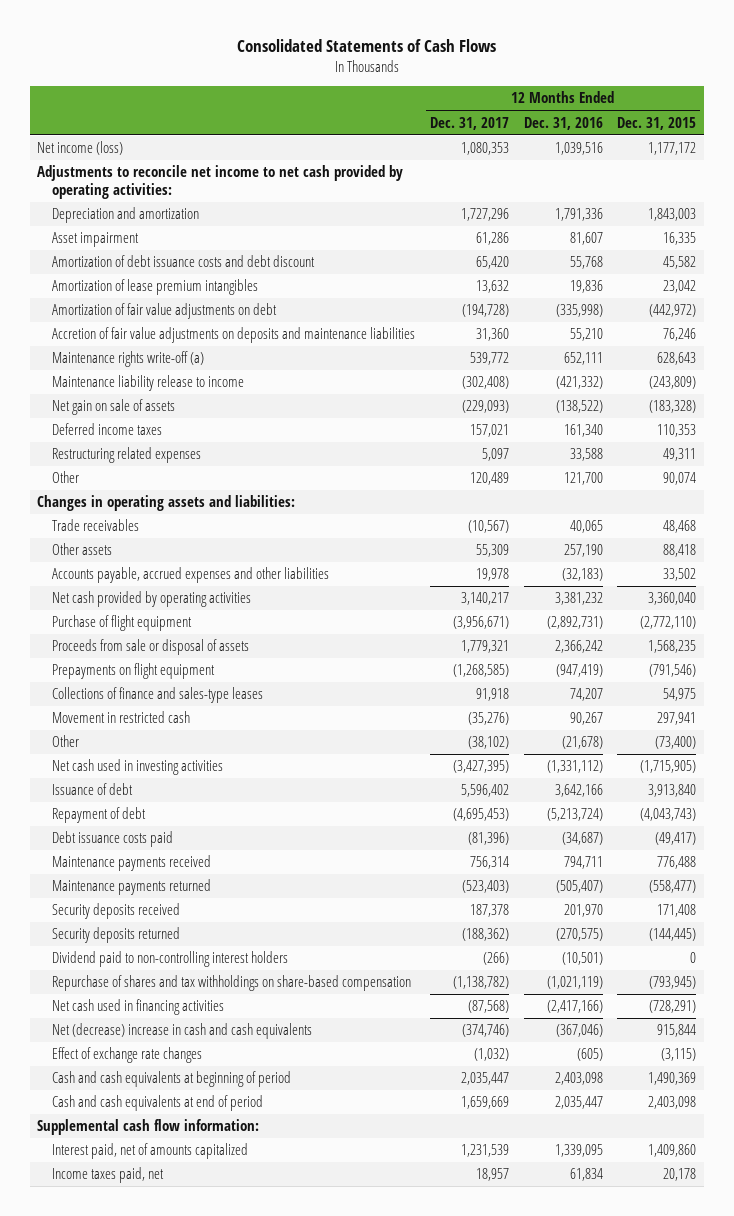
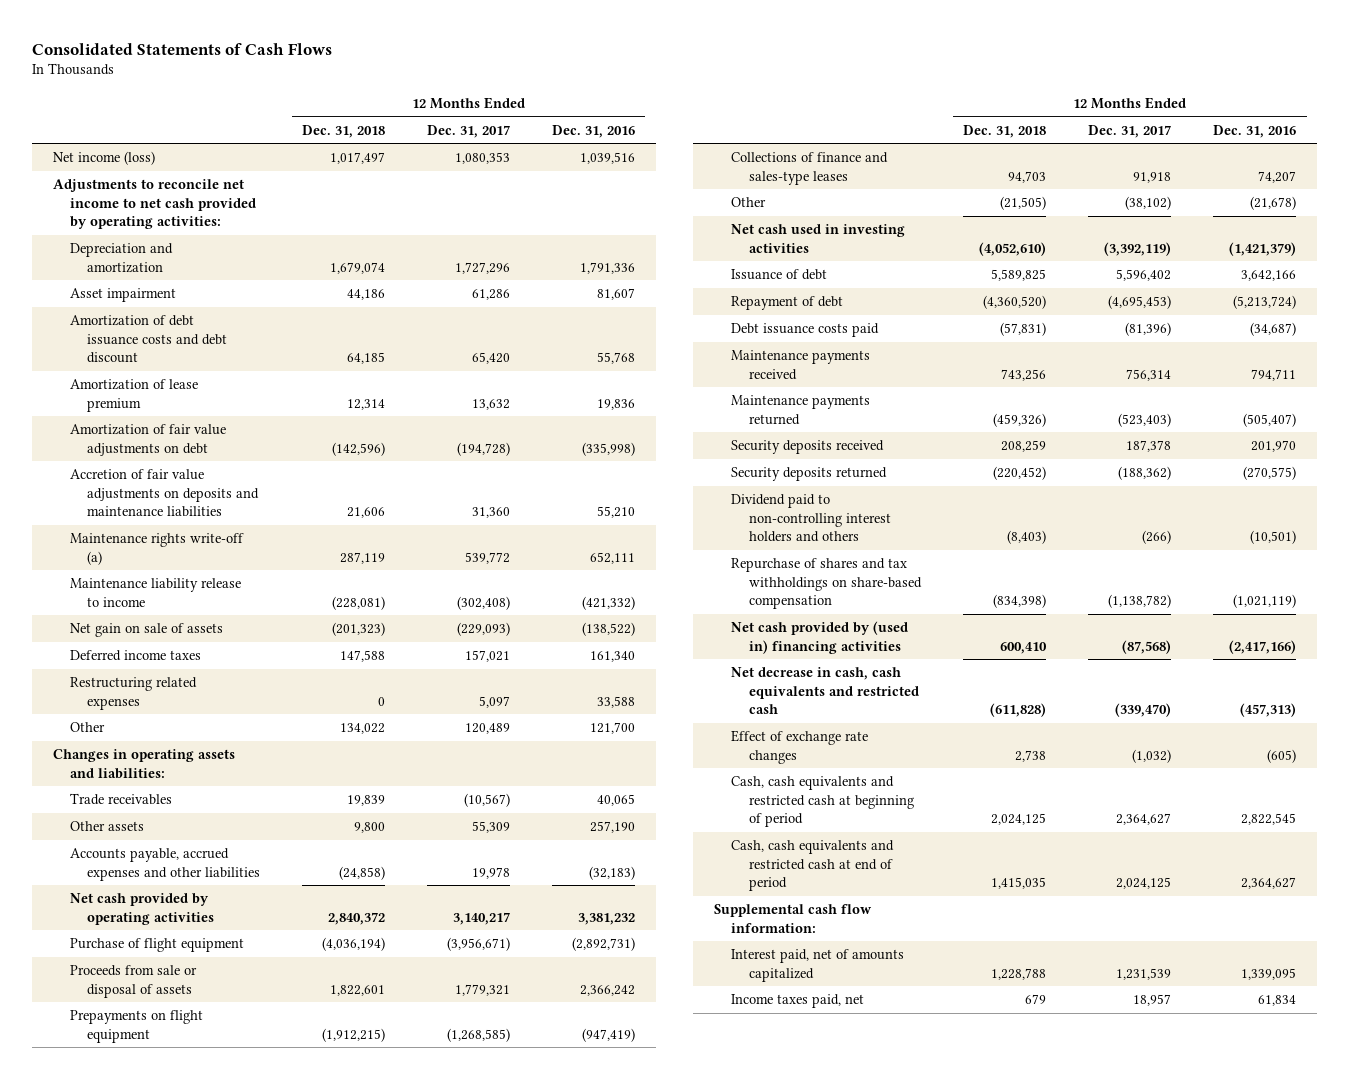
[617,116,697,130] Dec. 31, 2015 -> none
none -> [302,124,386,138] Dec. 31, 2018
[52,279,259,296] Amortization of lease premium intangibles -> [70,379,199,412] Amortization of lease premium
[52,711,191,724] Movement in restricted cash -> none
[452,760,509,774] (3,427,395) -> [1104,241,1172,256] (3,392,119)
[546,760,603,774] (1,331,112) -> [1229,241,1297,256] (1,421,379)
[52,951,289,968] Dividend paid to non-controlling interest holders -> [731,494,891,542] Dividend paid to non-controlling interest holders and others
[52,999,225,1016] Net cash used in financing activities -> [731,621,909,654] Net cash provided by (used in) financing activities
[52,1023,313,1040] Net (decrease) increase in cash and cash equivalents -> [731,667,919,714] Net decrease in cash, cash equivalents and restricted cash
[461,1024,509,1038] (374,746) -> [1115,702,1172,717] (339,470)
[555,1024,603,1038] (367,046) -> [1240,702,1297,717] (457,313)
[52,1071,292,1088] Cash and cash equivalents at beginning of period -> [731,776,914,827] Cash, cash equivalents and restricted cash at beginning of period
[460,1072,509,1086] 2,035,447 -> [1116,812,1172,825] 2,364,627
[554,1072,603,1086] 2,403,098 -> [1241,812,1297,825] 2,822,545
[52,1095,264,1112] Cash and cash equivalents at end of period -> [731,840,895,891] Cash, cash equivalents and restricted cash at end of period
[460,1096,509,1110] 1,659,669 -> [1116,876,1172,889] 2,024,125
[554,1096,603,1110] 2,035,447 -> [1241,876,1297,889] 2,364,627

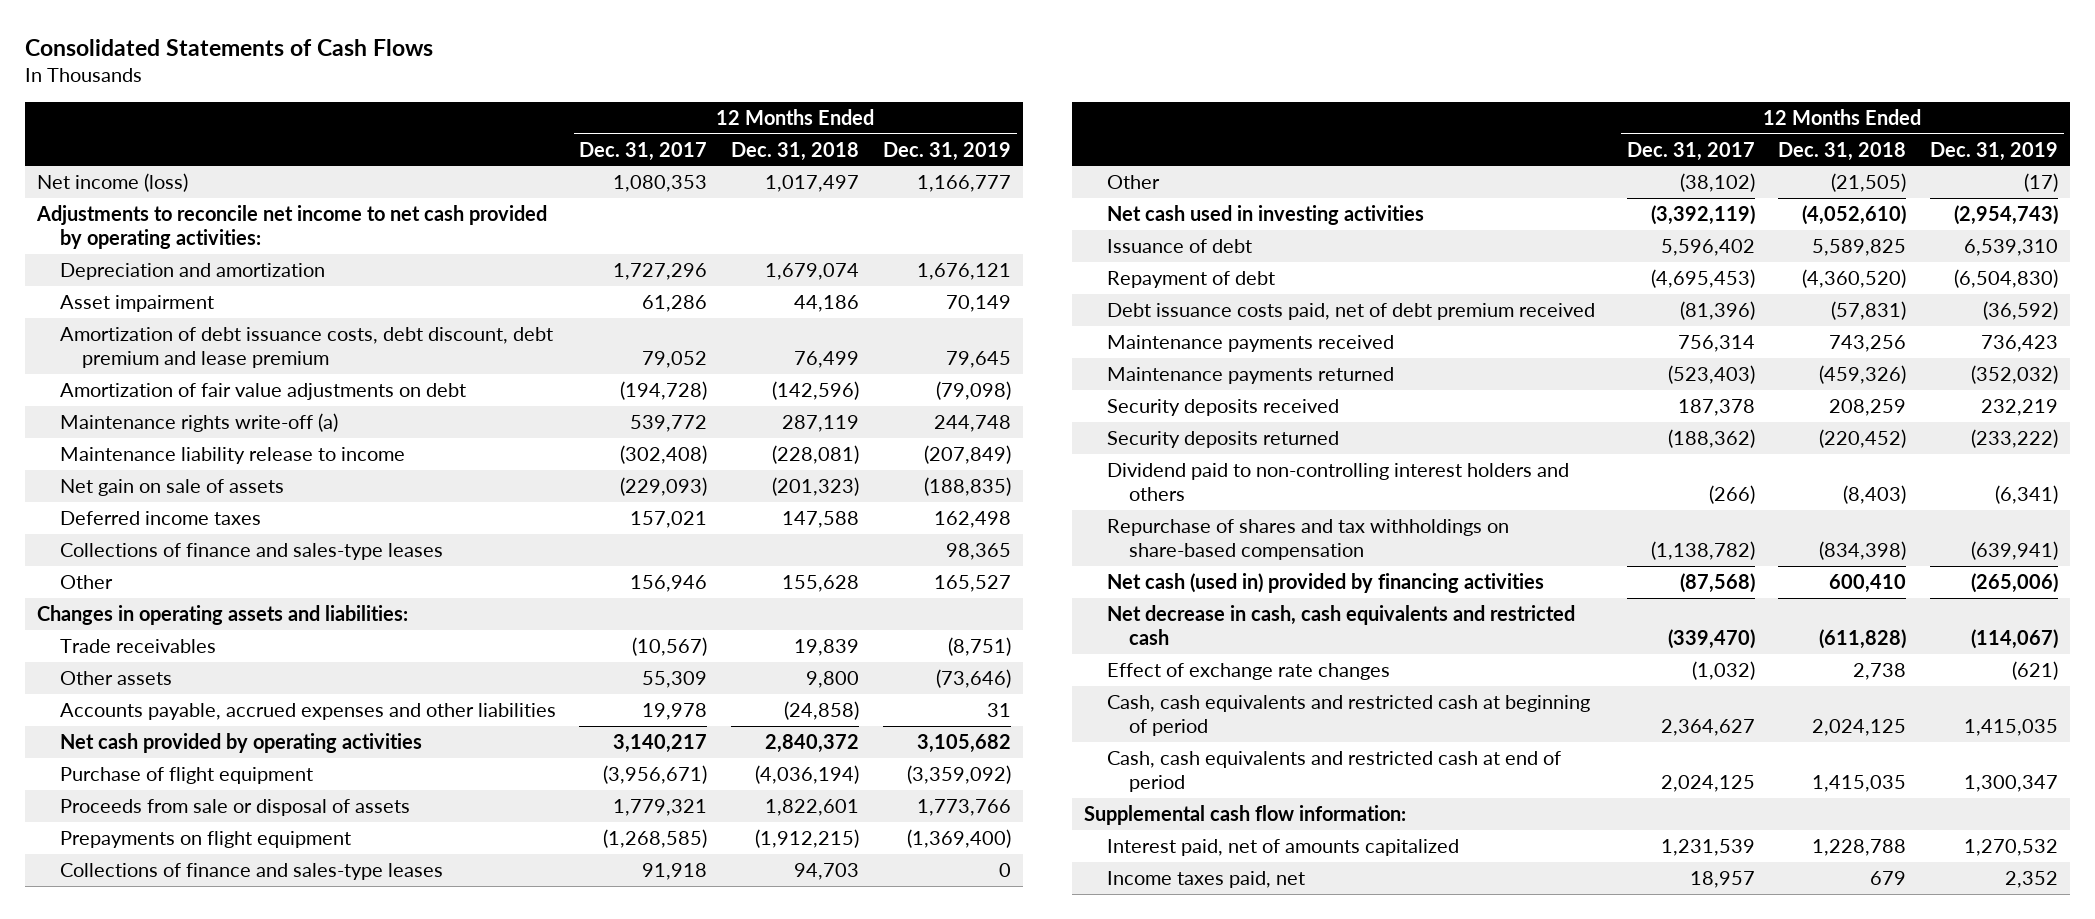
[551,124,635,138] Dec. 31, 2016 -> none
none -> [883,141,1012,161] Dec. 31, 2019
[70,379,199,412] Amortization of lease premium -> none
[70,315,228,363] Amortization of debt issuance costs and debt discount -> [59,326,553,369] Amortization of debt issuance costs, debt discount, debt premium and lease premium
[347,351,386,364] 64,185 -> [794,351,860,369] 76,499
[472,351,511,364] 65,420 -> [642,351,708,369] 79,052
[70,469,260,517] Accretion of fair value adjustments on deposits and maintenance liabilities -> none
[70,677,198,710] Restructuring related expenses -> none
none -> [59,542,443,560] Collections of finance and sales-type leases
[340,723,386,735] 134,022 -> [782,574,860,592] 155,628
[465,723,511,735] 120,489 -> [630,574,708,592] 156,946
[731,323,880,338] Debt issuance costs paid -> [1106,302,1595,320] Debt issuance costs paid, net of debt premium received
[731,621,909,654] Net cash provided by (used in) financing activities -> [1106,572,1544,593] Net cash (used in) provided by financing activities

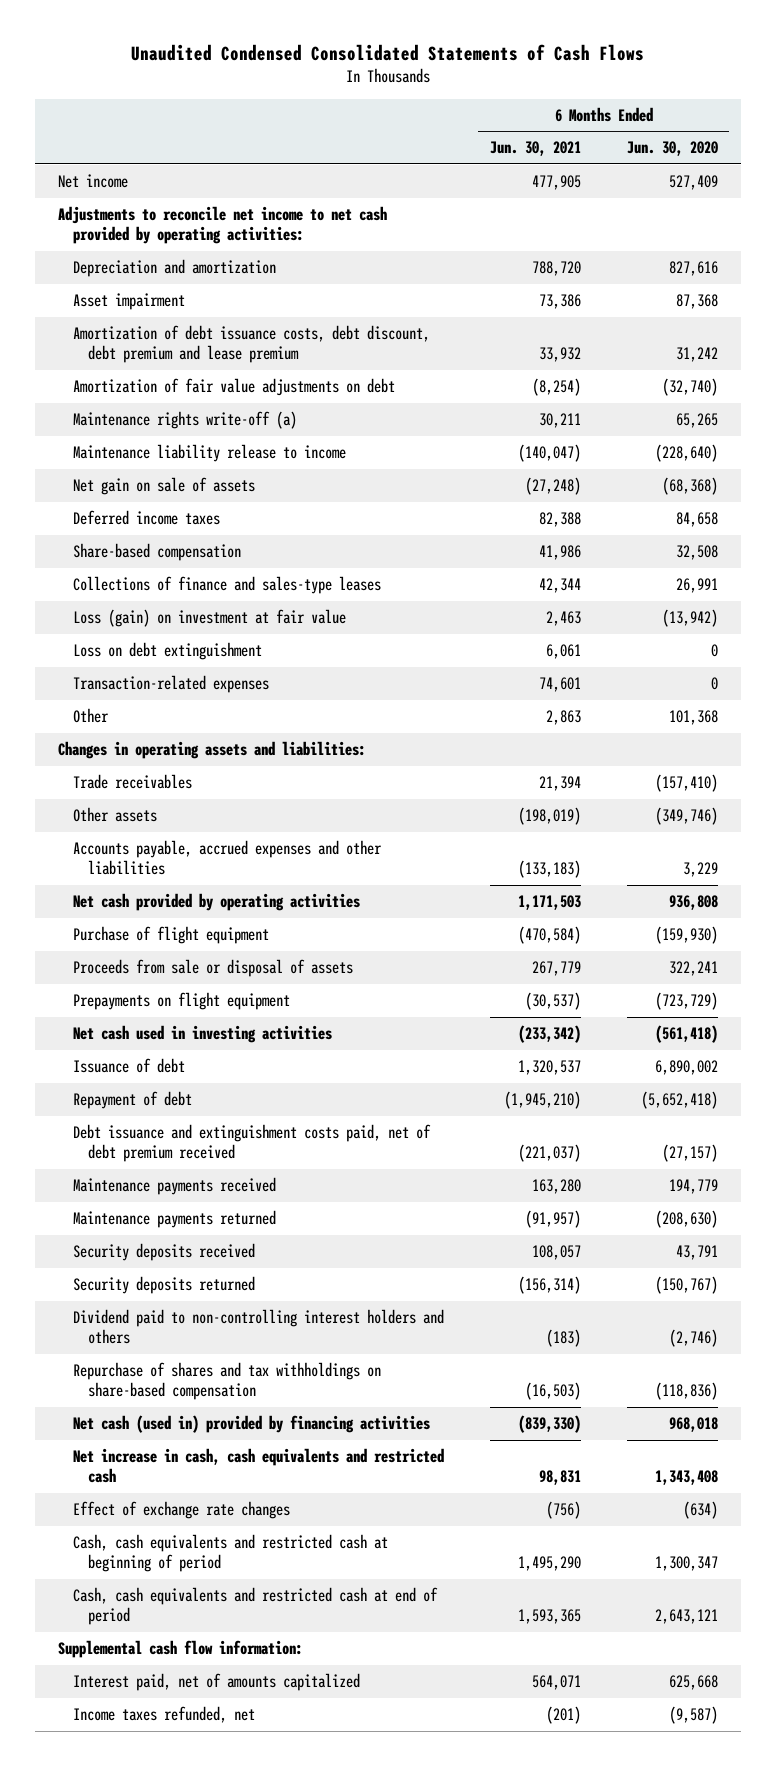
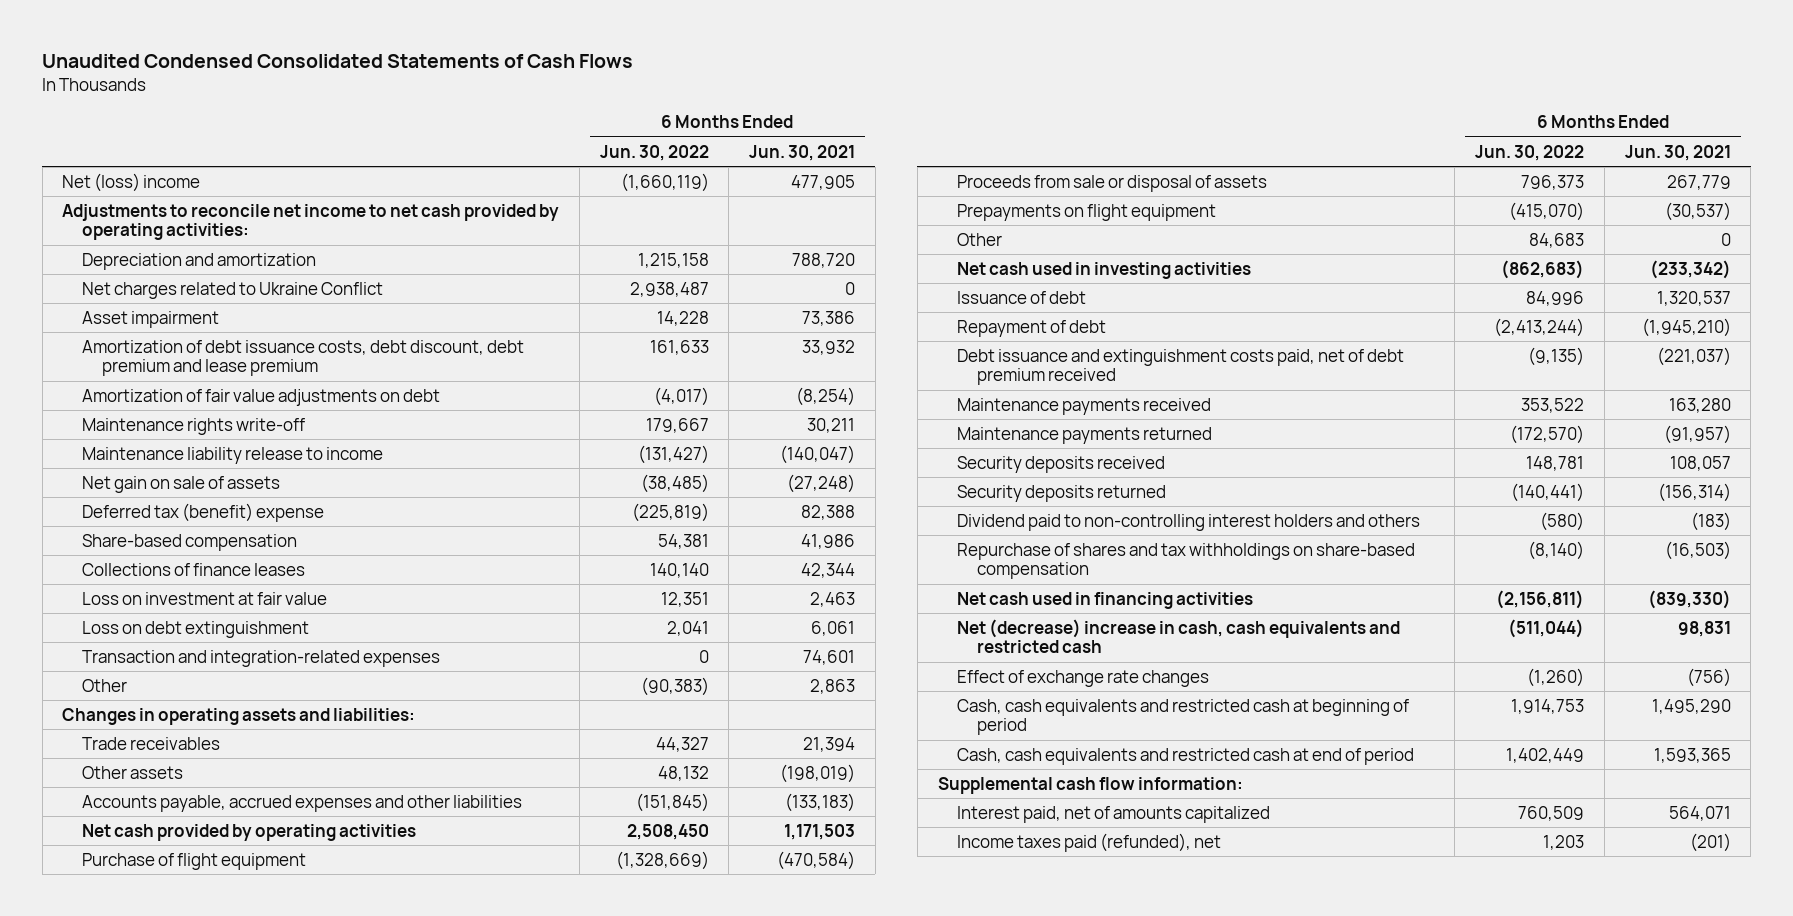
[626,141,718,157] Jun. 30, 2020 -> none
none -> [599,144,709,161] Jun. 30, 2022
[57,173,128,188] Net income -> [62,172,201,192] Net (loss) income
none -> [82,281,384,299] Net charges related to Ukraine Conflict
[72,410,297,429] Maintenance rights write-off (a) -> [82,417,306,435] Maintenance rights write-off
[72,509,220,525] Deferred income taxes -> [82,502,325,522] Deferred tax (benefit) expense
[72,575,381,594] Collections of finance and sales-type leases -> [82,562,306,576] Collections of finance leases
[72,608,346,627] Loss (gain) on investment at fair value -> [82,591,328,605] Loss on investment at fair value
[72,674,269,693] Transaction-related expenses -> [82,649,441,667] Transaction and integration-related expenses
none -> [957,232,1003,246] Other
[72,1414,430,1433] Net cash (used in) provided by financing activities -> [957,591,1254,609] Net cash used in financing activities
[72,1447,444,1484] Net increase in cash, cash equivalents and restricted cash -> [957,618,1401,654] Net (decrease) increase in cash, cash equivalents and restricted cash
[72,1705,255,1723] Income taxes refunded, net -> [957,832,1222,852] Income taxes paid (refunded), net

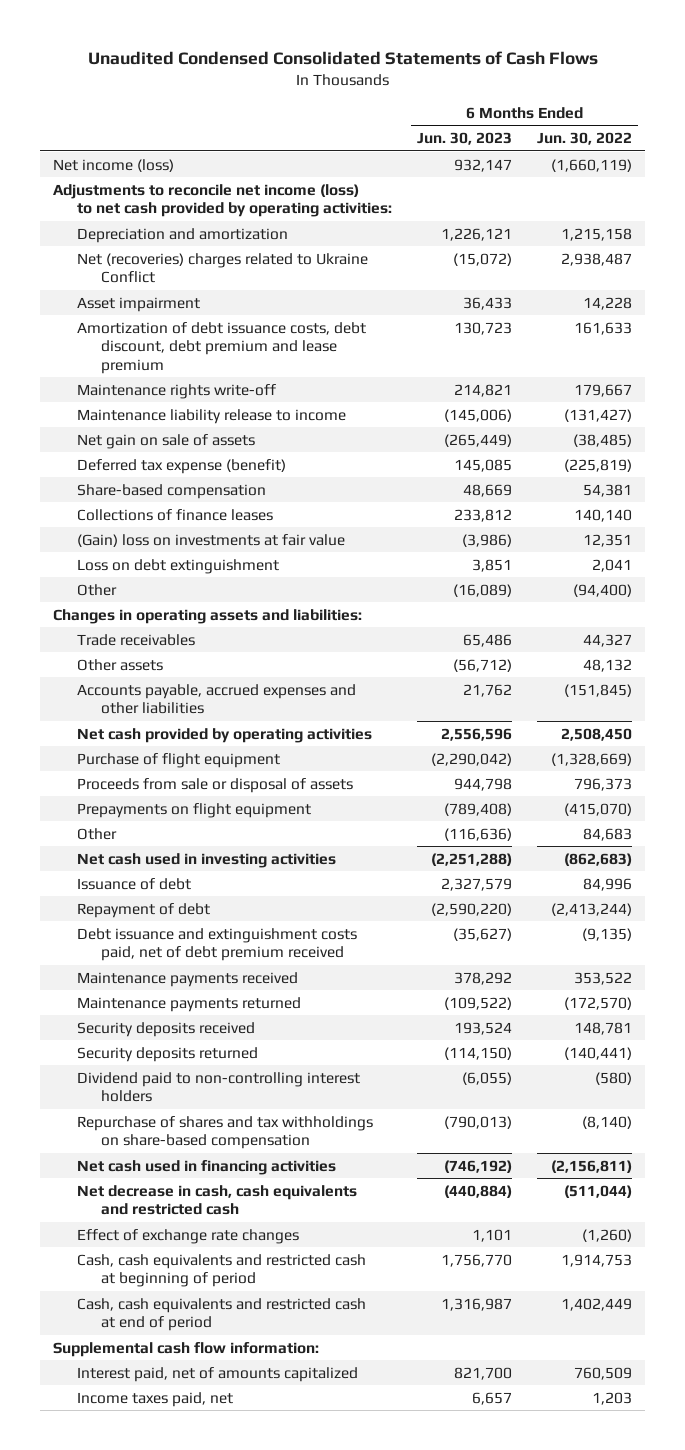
[749,144,856,161] Jun. 30, 2021 -> none
none -> [416,132,512,146] Jun. 30, 2023
[62,172,201,192] Net (loss) income -> [53,158,175,172] Net income (loss)
[62,203,560,241] Adjustments to reconcile net income to net cash provided by operating activities: -> [53,183,392,218] Adjustments to reconcile net income (loss) to net cash provided by operating activities:
[82,281,384,299] Net charges related to Ukraine Conflict -> [76,252,368,284] Net (recoveries) charges related to Ukraine Conflict
[82,388,441,406] Amortization of fair value adjustments on debt -> none
[82,502,325,522] Deferred tax (benefit) expense -> [76,458,286,474] Deferred tax expense (benefit)
[82,591,328,605] Loss on investment at fair value -> [76,533,345,547] (Gain) loss on investments at fair value
[82,649,441,667] Transaction and integration-related expenses -> none
[640,676,709,696] (90,383) -> [573,583,633,597] (94,400)
[957,513,1421,531] Dividend paid to non-controlling interest holders and others -> [76,1071,360,1103] Dividend paid to non-controlling interest holders
[957,618,1401,654] Net (decrease) increase in cash, cash equivalents and restricted cash -> [76,1184,357,1216] Net decrease in cash, cash equivalents and restricted cash
[957,832,1222,852] Income taxes paid (refunded), net -> [76,1391,233,1407] Income taxes paid, net

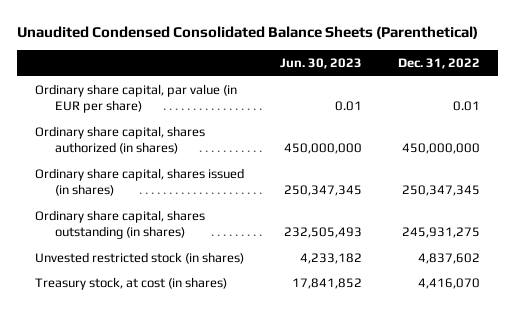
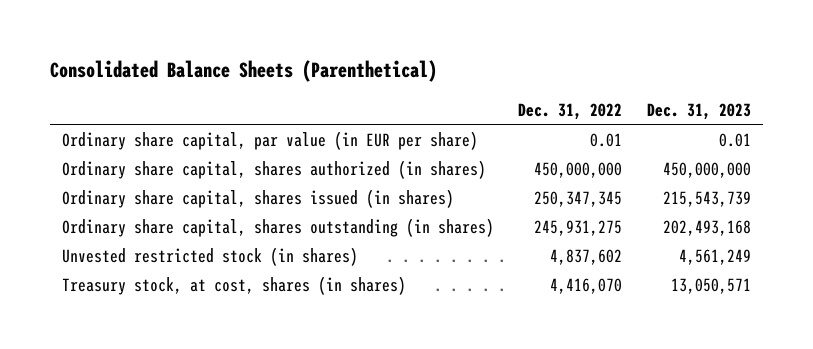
[17,26,479,40] Unaudited Condensed Consolidated Balance Sheets (Parenthetical) -> [49,60,437,83] Consolidated Balance Sheets (Parenthetical)
[280,58,363,70] Jun. 30, 2023 -> none
none -> [646,102,751,120] Dec. 31, 2023
[35,276,228,290] Treasury stock, at cost (in shares) -> [62,275,407,295] Treasury stock, at cost, shares (in shares)

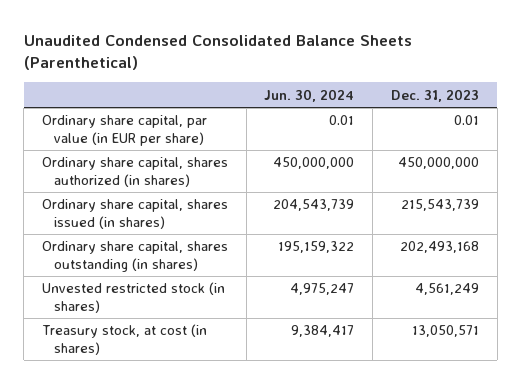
[49,60,437,83] Consolidated Balance Sheets (Parenthetical) -> [23,34,412,70] Unaudited Condensed Consolidated Balance Sheets (Parenthetical)
[518,102,623,120] Dec. 31, 2022 -> none
none -> [264,88,355,102] Jun. 30, 2024
[62,275,407,295] Treasury stock, at cost, shares (in shares) -> [41,324,207,355] Treasury stock, at cost (in shares)

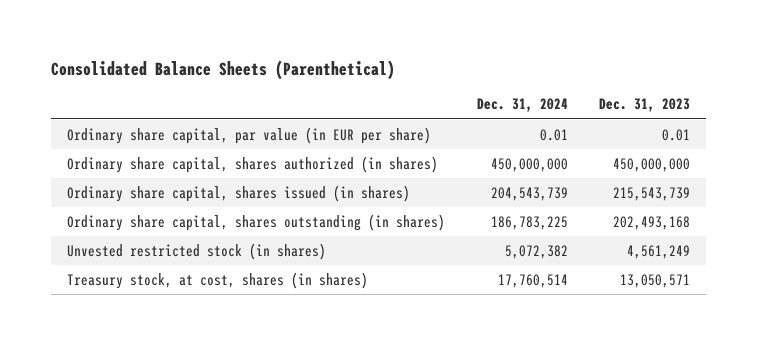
[23,34,412,70] Unaudited Condensed Consolidated Balance Sheets (Parenthetical) -> [51,59,396,80] Consolidated Balance Sheets (Parenthetical)
[264,88,355,102] Jun. 30, 2024 -> none
none -> [476,98,568,113] Dec. 31, 2024
[41,324,207,355] Treasury stock, at cost (in shares) -> [67,271,369,289] Treasury stock, at cost, shares (in shares)

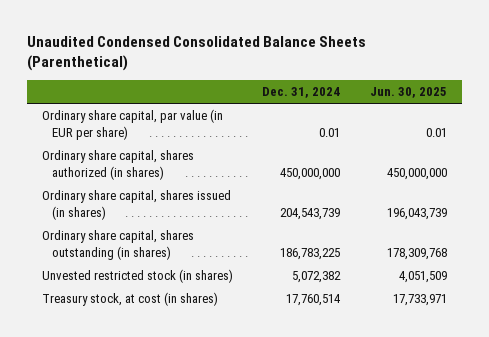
[51,59,396,80] Consolidated Balance Sheets (Parenthetical) -> [27,36,367,72] Unaudited Condensed Consolidated Balance Sheets (Parenthetical)
[599,98,691,113] Dec. 31, 2023 -> none
none -> [369,87,447,99] Jun. 30, 2025
[67,271,369,289] Treasury stock, at cost, shares (in shares) -> [42,292,219,307] Treasury stock, at cost (in shares)

